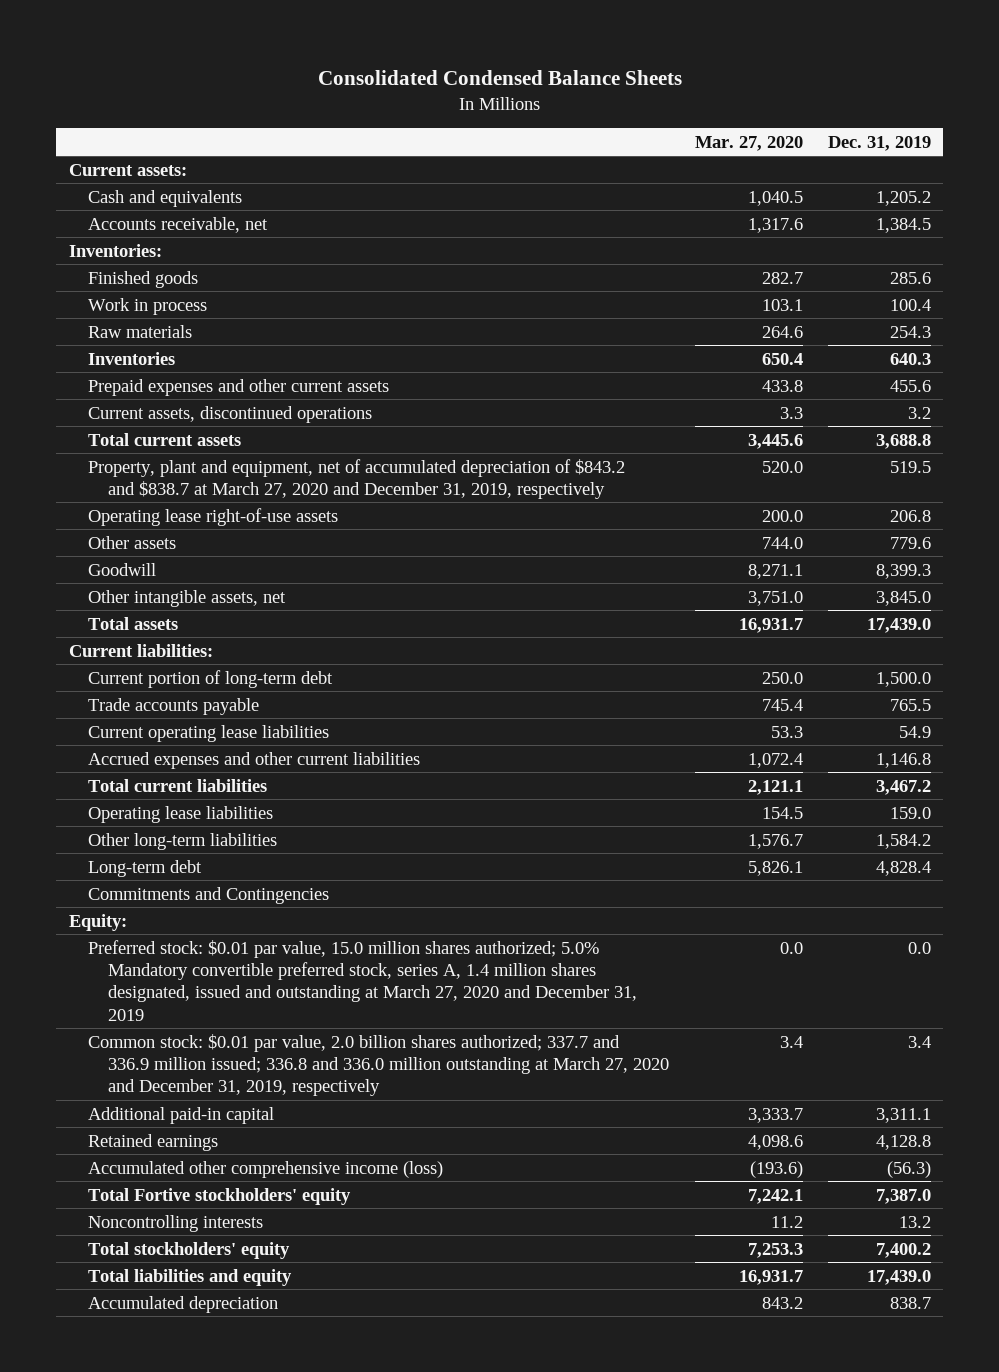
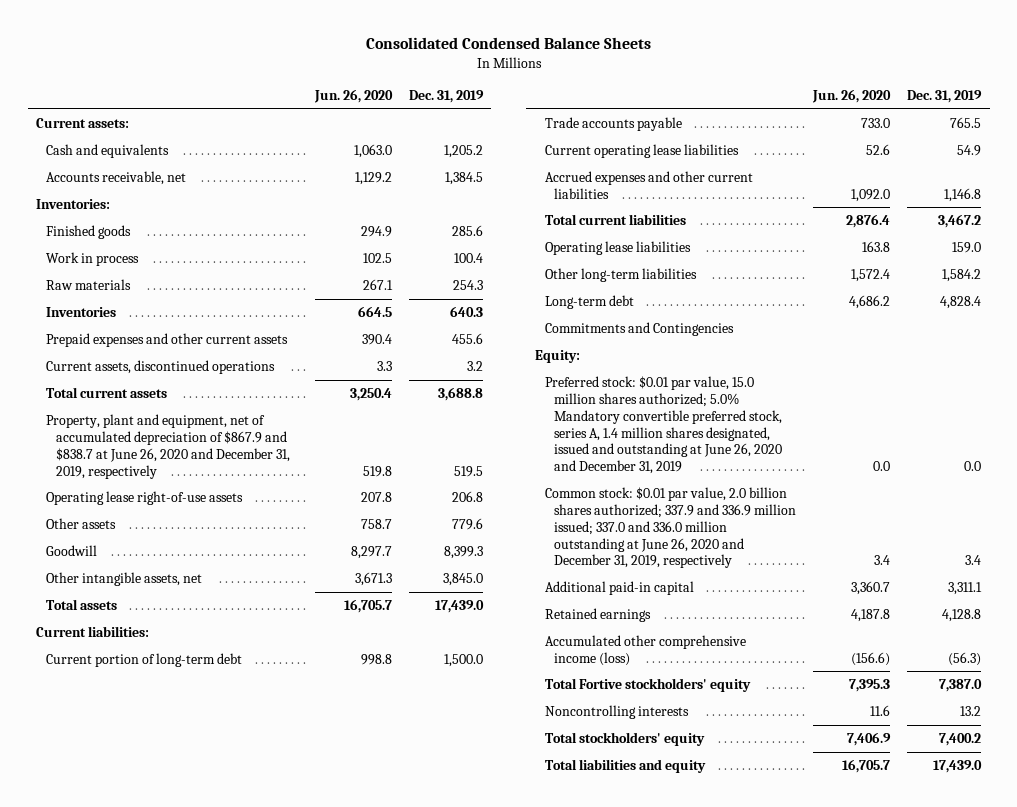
[694,135,803,151] Mar. 27, 2020 -> none
none -> [313,89,393,104] Jun. 26, 2020
[88,458,626,499] Property, plant and equipment, net of accumulated depreciation of $843.2 and $838.7 at March 27, 2020 and December 31, 2019, respectively -> [46,414,290,479] Property, plant and equipment, net of accumulated depreciation of $867.9 and $838.7 at June 26, 2020 and December 31, 2019, respectively
[88,939,638,1021] Preferred stock: $0.01 par value, 15.0 million shares authorized; 5.0% Mandatory convertible preferred stock, series A, 1.4 million shares designated, issued and outstanding at March 27, 2020 and December 31, 2019 -> [544,376,783,475] Preferred stock: $0.01 par value, 15.0 million shares authorized; 5.0% Mandatory convertible preferred stock, series A, 1.4 million shares designated, issued and outstanding at June 26, 2020 and December 31, 2019
[88,1033,670,1097] Common stock: $0.01 par value, 2.0 billion shares authorized; 337.7 and 336.9 million issued; 336.8 and 336.0 million outstanding at March 27, 2020 and December 31, 2019, respectively -> [544,487,797,569] Common stock: $0.01 par value, 2.0 billion shares authorized; 337.9 and 336.9 million issued; 337.0 and 336.0 million outstanding at June 26, 2020 and December 31, 2019, respectively
[88,1295,279,1313] Accumulated depreciation -> none

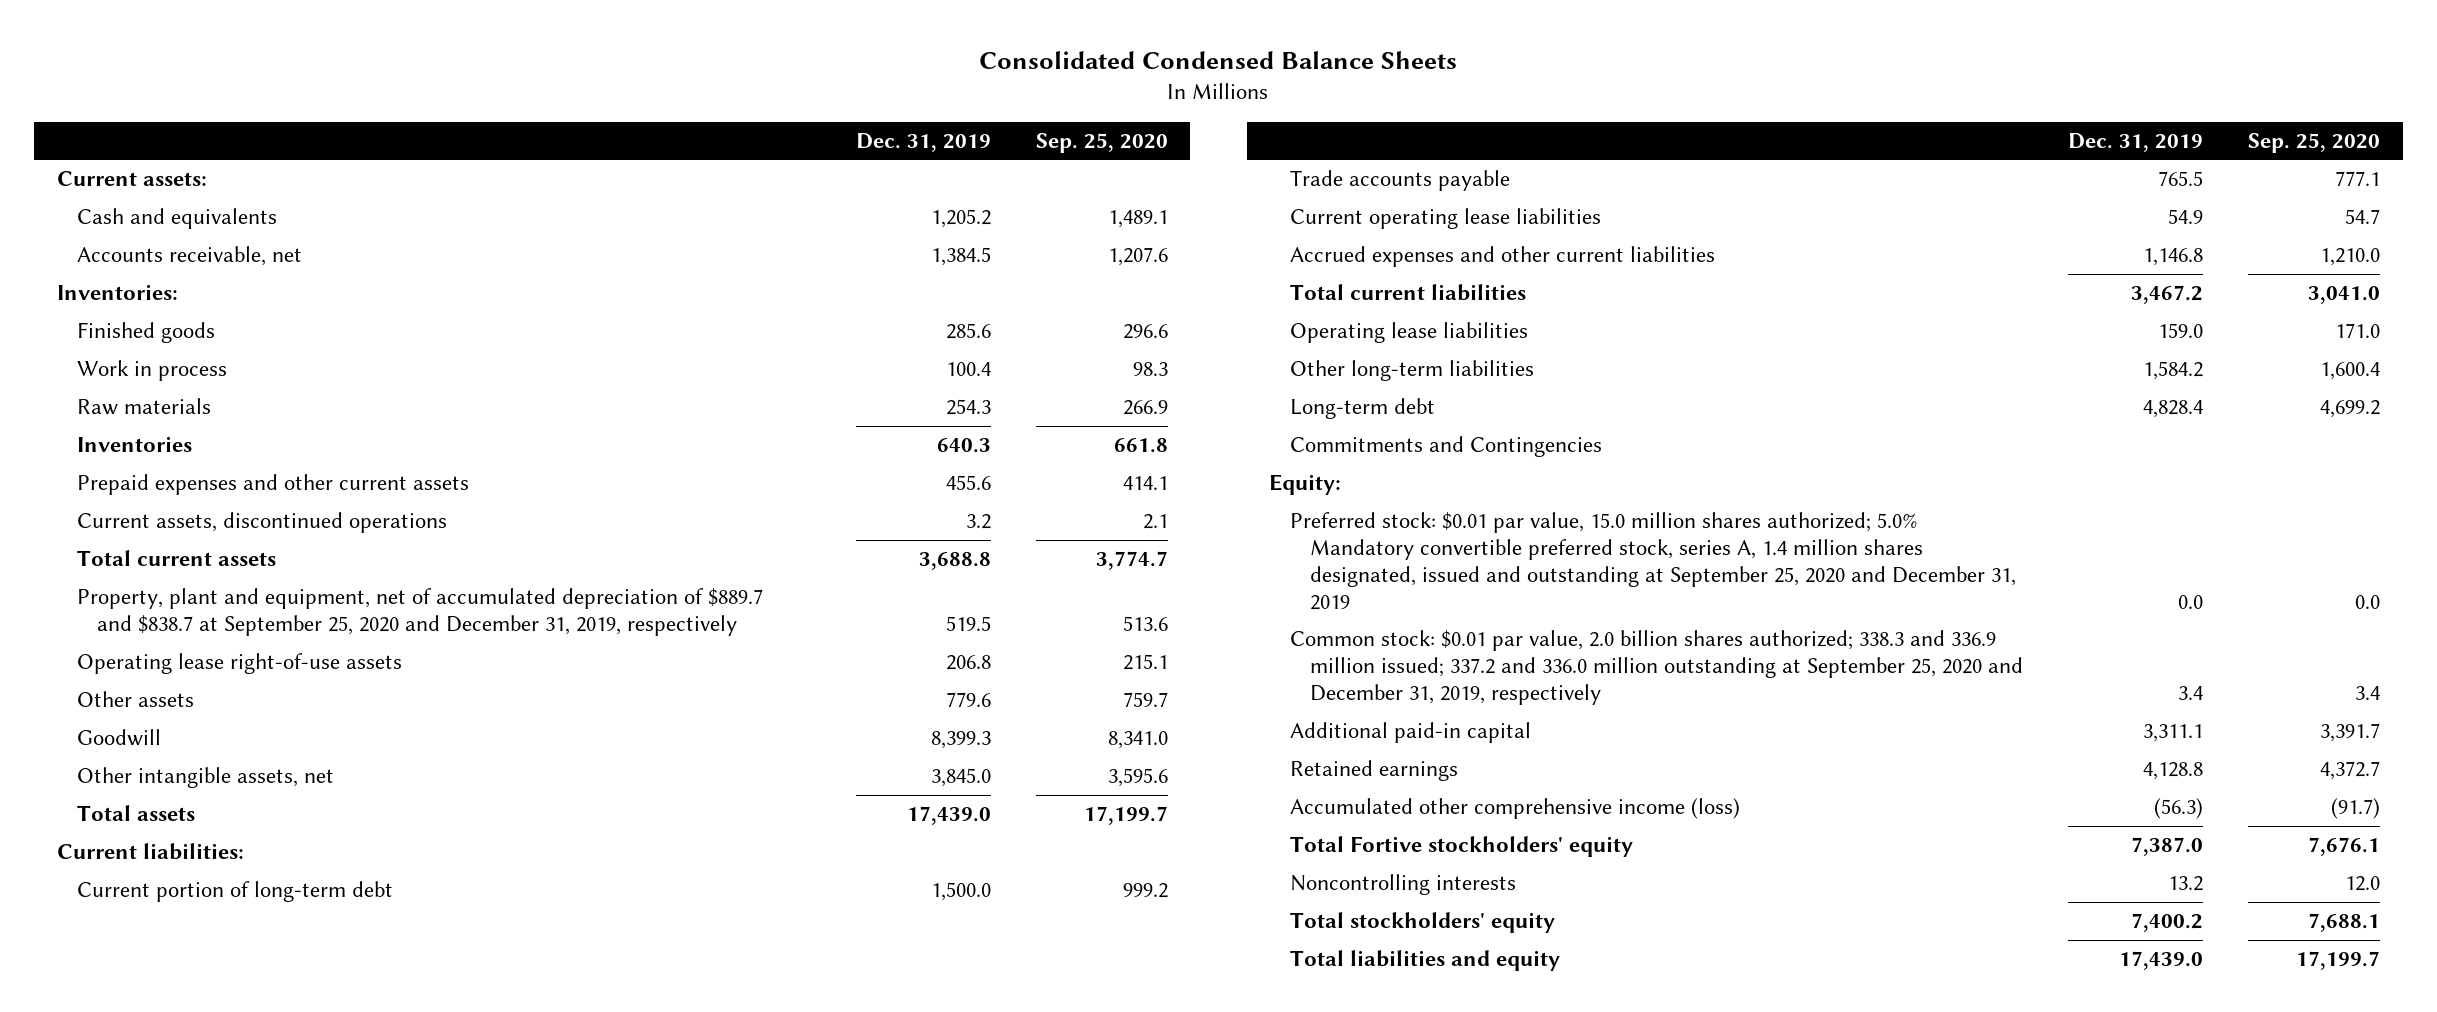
[313,89,393,104] Jun. 26, 2020 -> none
none -> [1035,132,1168,153] Sep. 25, 2020
[46,414,290,479] Property, plant and equipment, net of accumulated depreciation of $867.9 and $838.7 at June 26, 2020 and December 31, 2019, respectively -> [76,588,763,637] Property, plant and equipment, net of accumulated depreciation of $889.7 and $838.7 at September 25, 2020 and December 31, 2019, respectively
[544,376,783,475] Preferred stock: $0.01 par value, 15.0 million shares authorized; 5.0% Mandatory convertible preferred stock, series A, 1.4 million shares designated, issued and outstanding at June 26, 2020 and December 31, 2019 -> [1289,512,2016,610] Preferred stock: $0.01 par value, 15.0 million shares authorized; 5.0% Mandatory convertible preferred stock, series A, 1.4 million shares designated, issued and outstanding at September 25, 2020 and December 31, 2019
[544,487,797,569] Common stock: $0.01 par value, 2.0 billion shares authorized; 337.9 and 336.9 million issued; 337.0 and 336.0 million outstanding at June 26, 2020 and December 31, 2019, respectively -> [1289,630,2023,705] Common stock: $0.01 par value, 2.0 billion shares authorized; 338.3 and 336.9 million issued; 337.2 and 336.0 million outstanding at September 25, 2020 and December 31, 2019, respectively

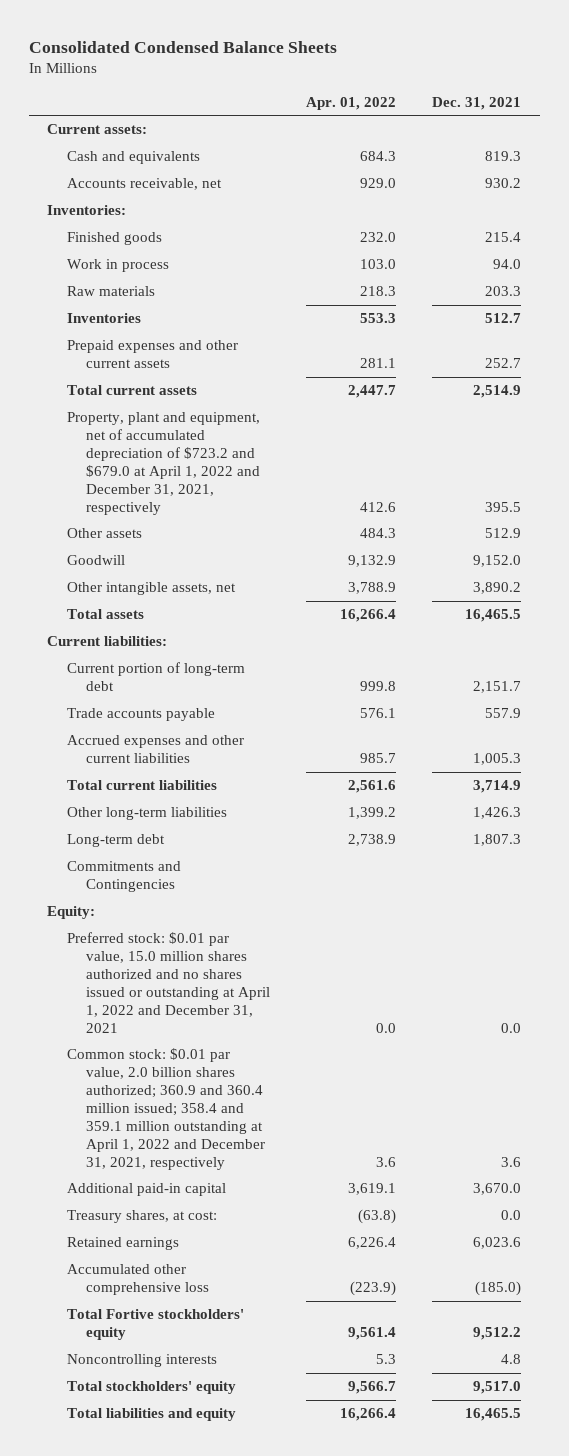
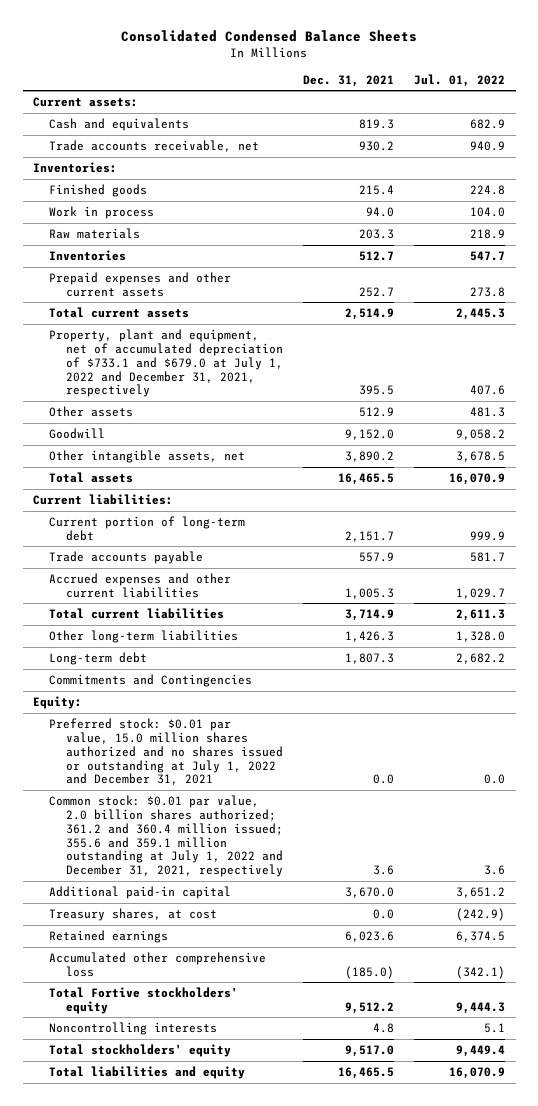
[306,96,397,110] Apr. 01, 2022 -> none
none -> [414,73,506,87] Jul. 01, 2022
[66,178,222,191] Accounts receivable, net -> [49,139,260,152] Trade accounts receivable, net
[66,412,260,515] Property, plant and equipment, net of accumulated depreciation of $723.2 and $679.0 at April 1, 2022 and December 31, 2021, respectively -> [49,328,284,398] Property, plant and equipment, net of accumulated depreciation of $733.1 and $679.0 at July 1, 2022 and December 31, 2021, respectively
[66,932,270,1033] Preferred stock: $0.01 par value, 15.0 million shares authorized and no shares issued or outstanding at April 1, 2022 and December 31, 2021 -> [49,717,284,786] Preferred stock: $0.01 par value, 15.0 million shares authorized and no shares issued or outstanding at July 1, 2022 and December 31, 2021
[66,1048,265,1170] Common stock: $0.01 par value, 2.0 billion shares authorized; 360.9 and 360.4 million issued; 358.4 and 359.1 million outstanding at April 1, 2022 and December 31, 2021, respectively -> [49,794,284,878] Common stock: $0.01 par value, 2.0 billion shares authorized; 361.2 and 360.4 million issued; 355.6 and 359.1 million outstanding at July 1, 2022 and December 31, 2021, respectively
[66,1210,217,1224] Treasury shares, at cost: -> [49,907,218,921] Treasury shares, at cost

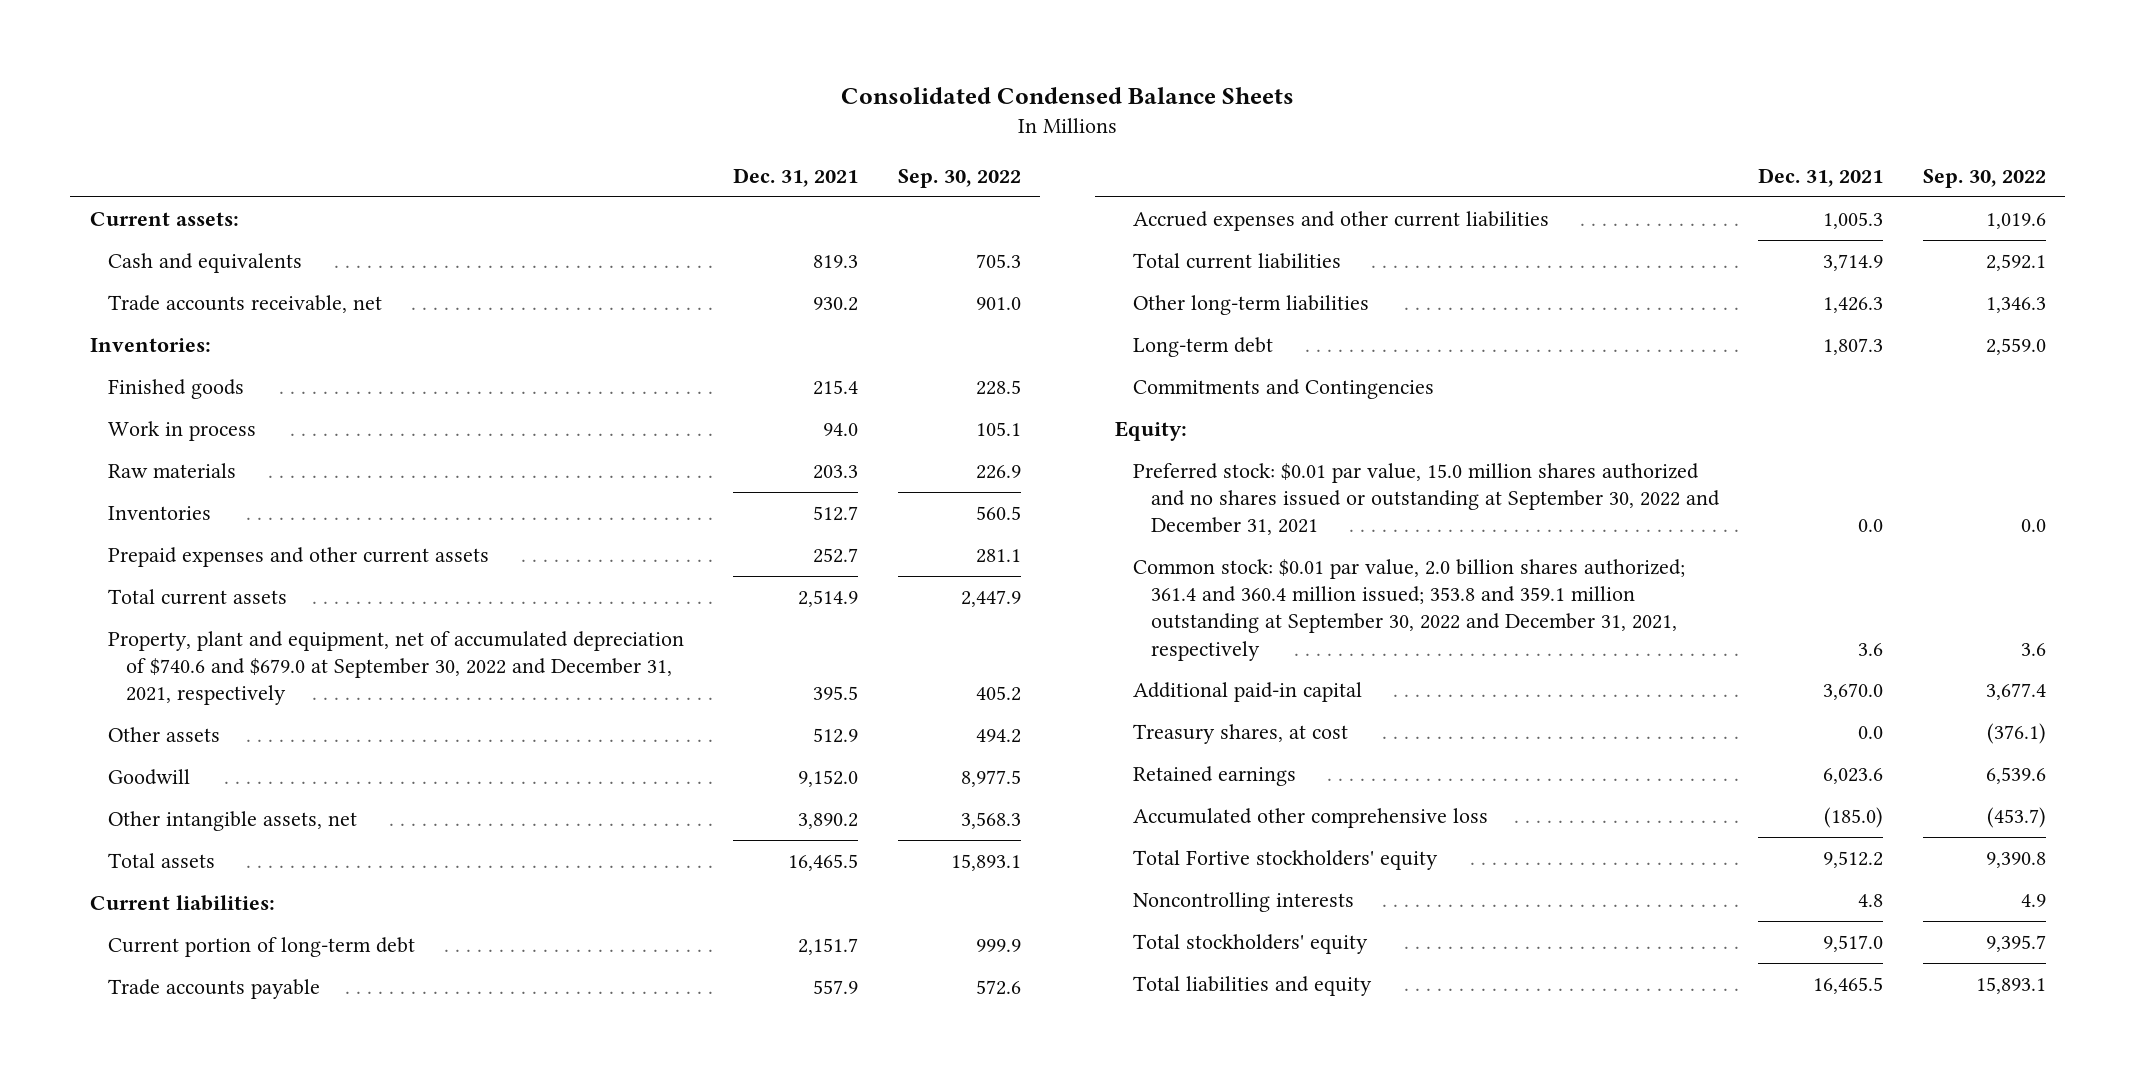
[414,73,506,87] Jul. 01, 2022 -> none
none -> [897,169,1021,189] Sep. 30, 2022
[49,328,284,398] Property, plant and equipment, net of accumulated depreciation of $733.1 and $679.0 at July 1, 2022 and December 31, 2021, respectively -> [107,630,684,706] Property, plant and equipment, net of accumulated depreciation of $740.6 and $679.0 at September 30, 2022 and December 31, 2021, respectively
[49,717,284,786] Preferred stock: $0.01 par value, 15.0 million shares authorized and no shares issued or outstanding at July 1, 2022 and December 31, 2021 -> [1132,462,1720,536] Preferred stock: $0.01 par value, 15.0 million shares authorized and no shares issued or outstanding at September 30, 2022 and December 31, 2021
[49,794,284,878] Common stock: $0.01 par value, 2.0 billion shares authorized; 361.2 and 360.4 million issued; 355.6 and 359.1 million outstanding at July 1, 2022 and December 31, 2021, respectively -> [1132,558,1685,661] Common stock: $0.01 par value, 2.0 billion shares authorized; 361.4 and 360.4 million issued; 353.8 and 359.1 million outstanding at September 30, 2022 and December 31, 2021, respectively

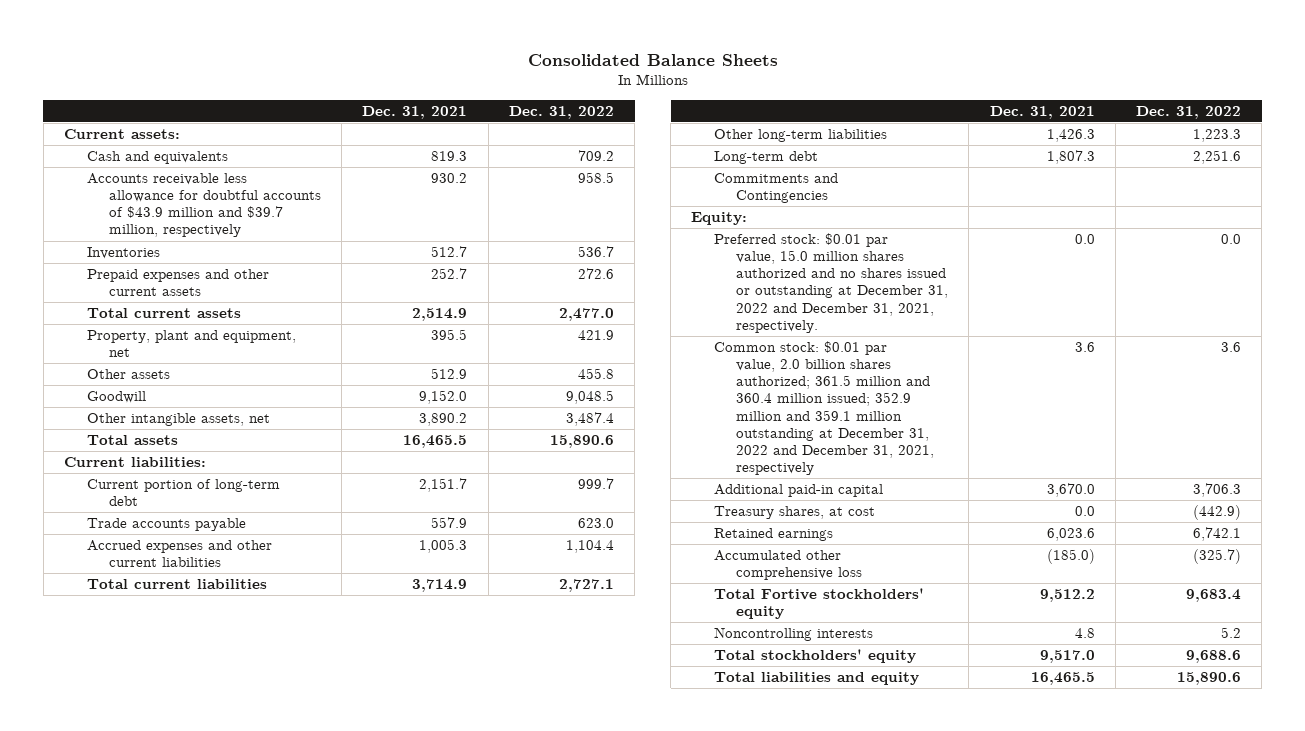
[840,86,1294,104] Consolidated Condensed Balance Sheets -> [527,53,778,66] Consolidated Balance Sheets
[897,169,1021,189] Sep. 30, 2022 -> none
none -> [508,105,614,119] Dec. 31, 2022
[89,337,211,352] Inventories: -> none
[107,378,244,399] Finished goods -> none
[107,420,256,441] Work in process -> none
[107,462,236,478] Raw materials -> none
[107,294,382,313] Trade accounts receivable, net -> [86,173,322,238] Accounts receivable less allowance for doubtful accounts of $43.9 million and $39.7 million, respectively
[107,630,684,706] Property, plant and equipment, net of accumulated depreciation of $740.6 and $679.0 at September 30, 2022 and December 31, 2021, respectively -> [86,330,296,358] Property, plant and equipment, net
[1132,462,1720,536] Preferred stock: $0.01 par value, 15.0 million shares authorized and no shares issued or outstanding at September 30, 2022 and December 31, 2021 -> [713,233,949,333] Preferred stock: $0.01 par value, 15.0 million shares authorized and no shares issued or outstanding at December 31, 2022 and December 31, 2021, respectively.
[1132,558,1685,661] Common stock: $0.01 par value, 2.0 billion shares authorized; 361.4 and 360.4 million issued; 353.8 and 359.1 million outstanding at September 30, 2022 and December 31, 2021, respectively -> [713,341,935,476] Common stock: $0.01 par value, 2.0 billion shares authorized; 361.5 million and 360.4 million issued; 352.9 million and 359.1 million outstanding at December 31, 2022 and December 31, 2021, respectively

